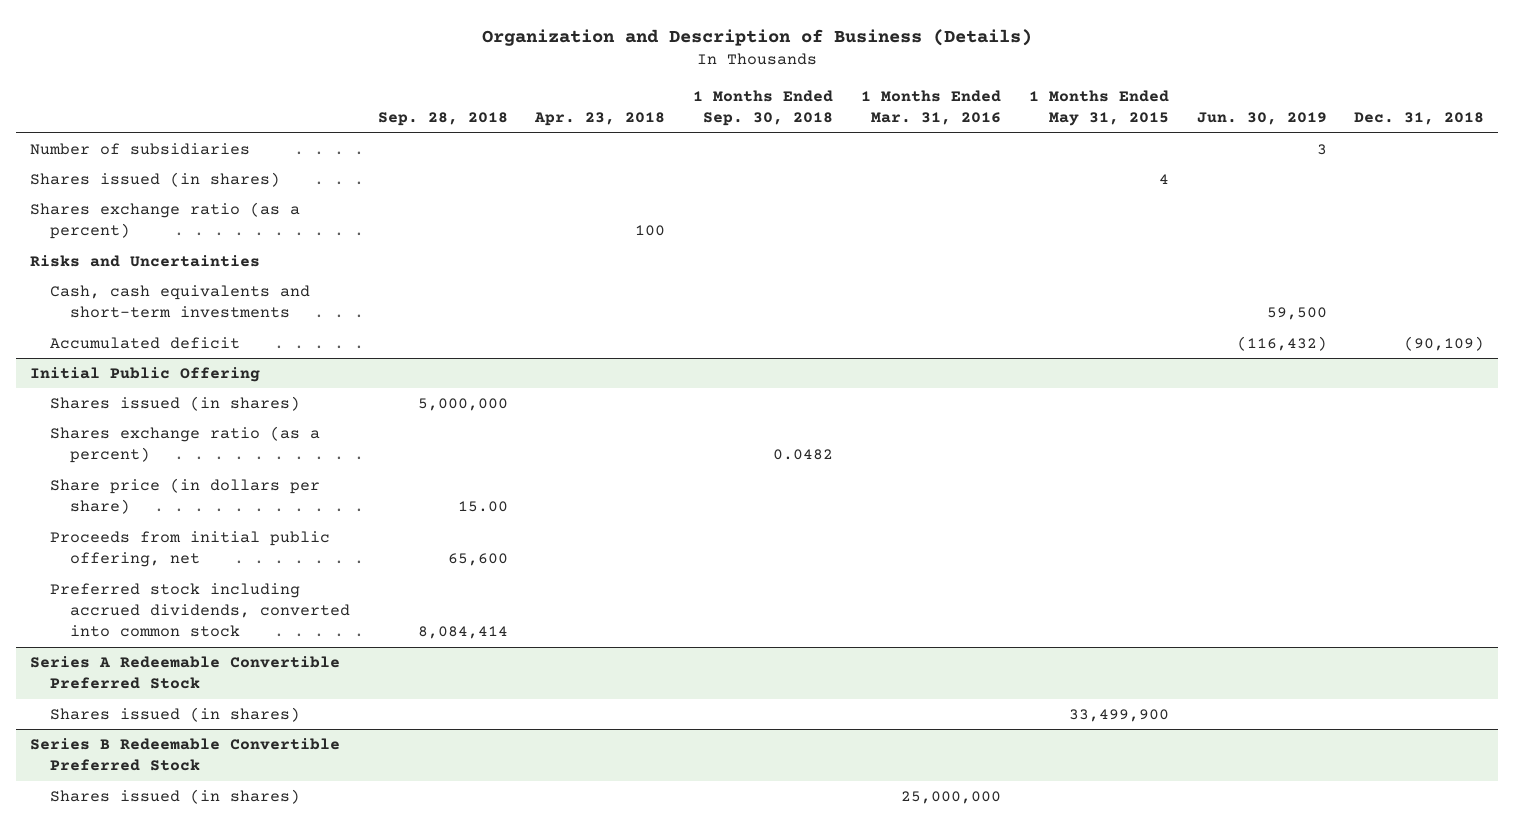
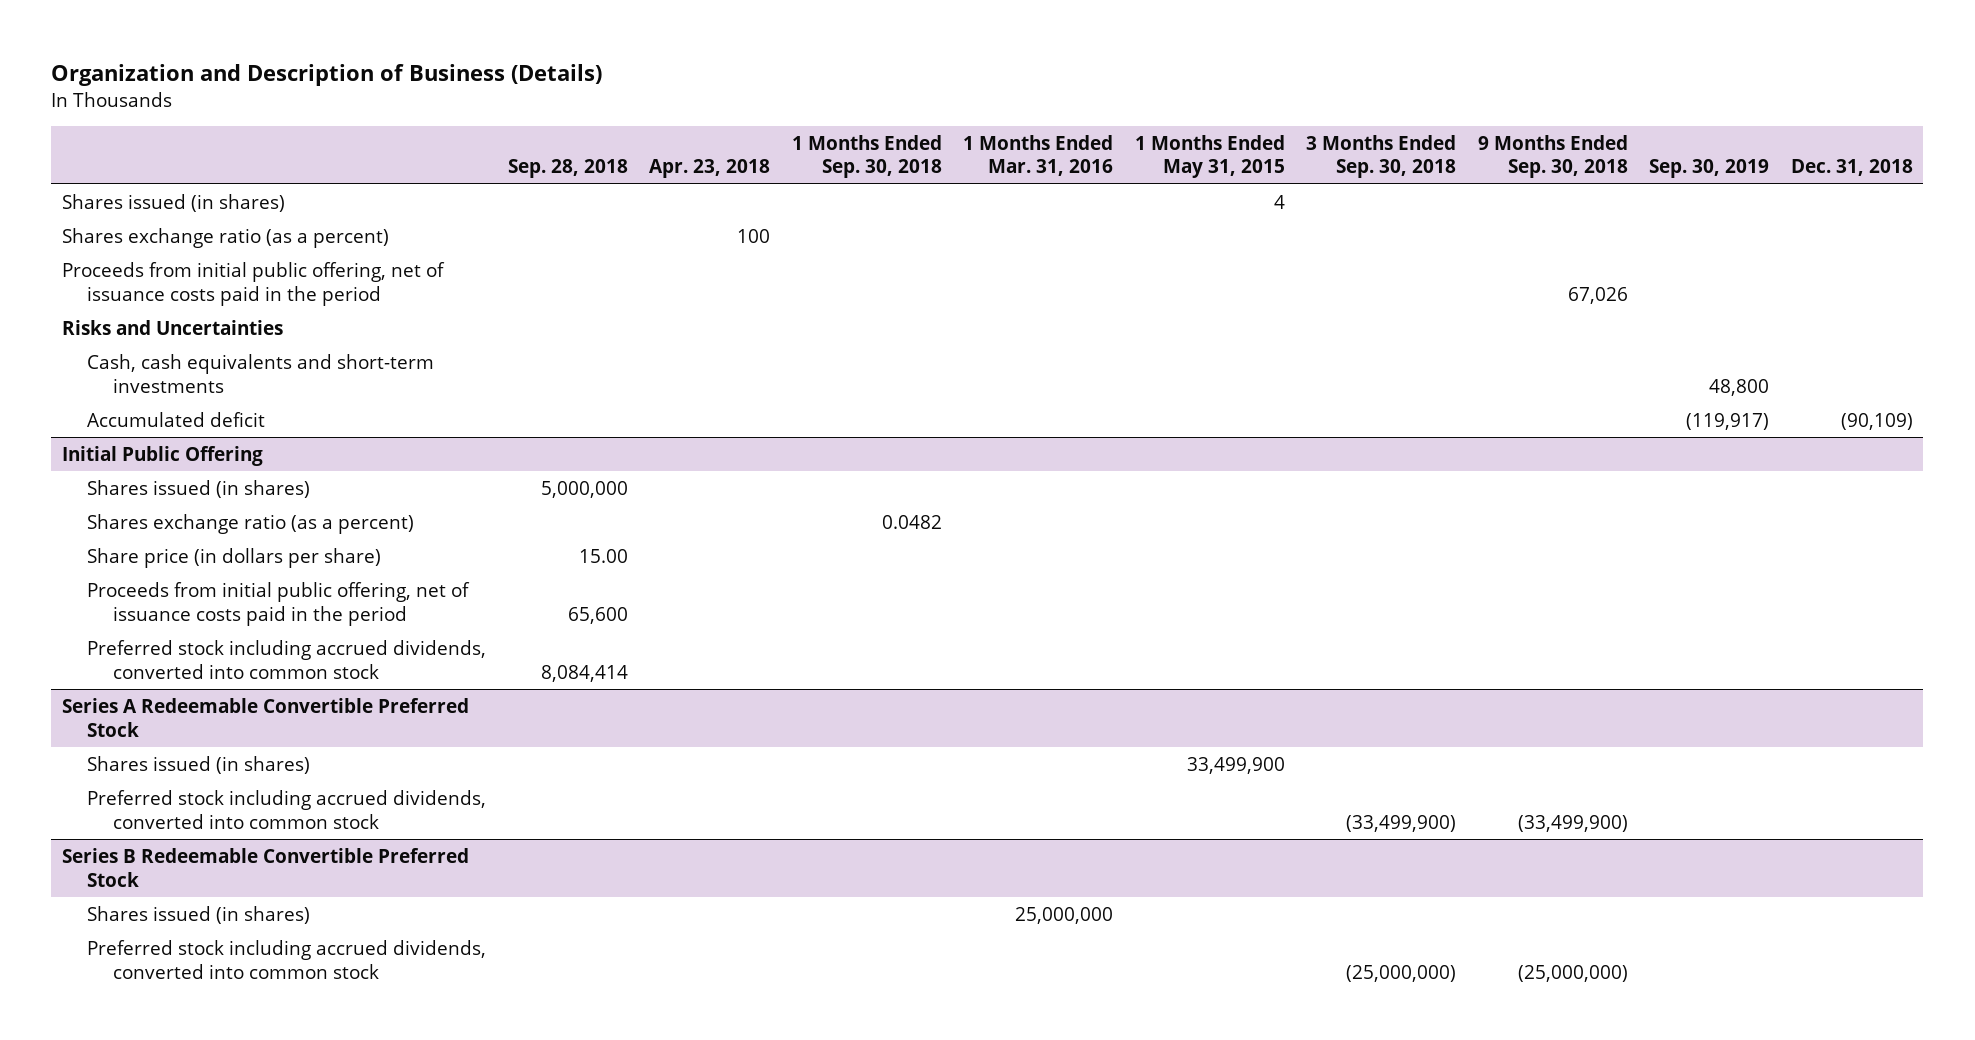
[1196,112,1327,126] Jun. 30, 2019 -> none
none -> [1306,134,1457,179] 3 Months Ended Sep. 30, 2018
none -> [1477,134,1628,179] 9 Months Ended Sep. 30, 2018
none -> [1649,159,1770,179] Sep. 30, 2019
[29,143,250,156] Number of subsidiaries -> none
none -> [62,261,446,306] Proceeds from initial public offering, net of issuance costs paid in the period
[49,531,330,568] Proceeds from initial public offering, net -> [87,581,471,626] Proceeds from initial public offering, net of issuance costs paid in the period
none -> [87,789,487,829] Preferred stock including accrued dividends, converted into common stock
none -> [87,939,487,979] Preferred stock including accrued dividends, converted into common stock

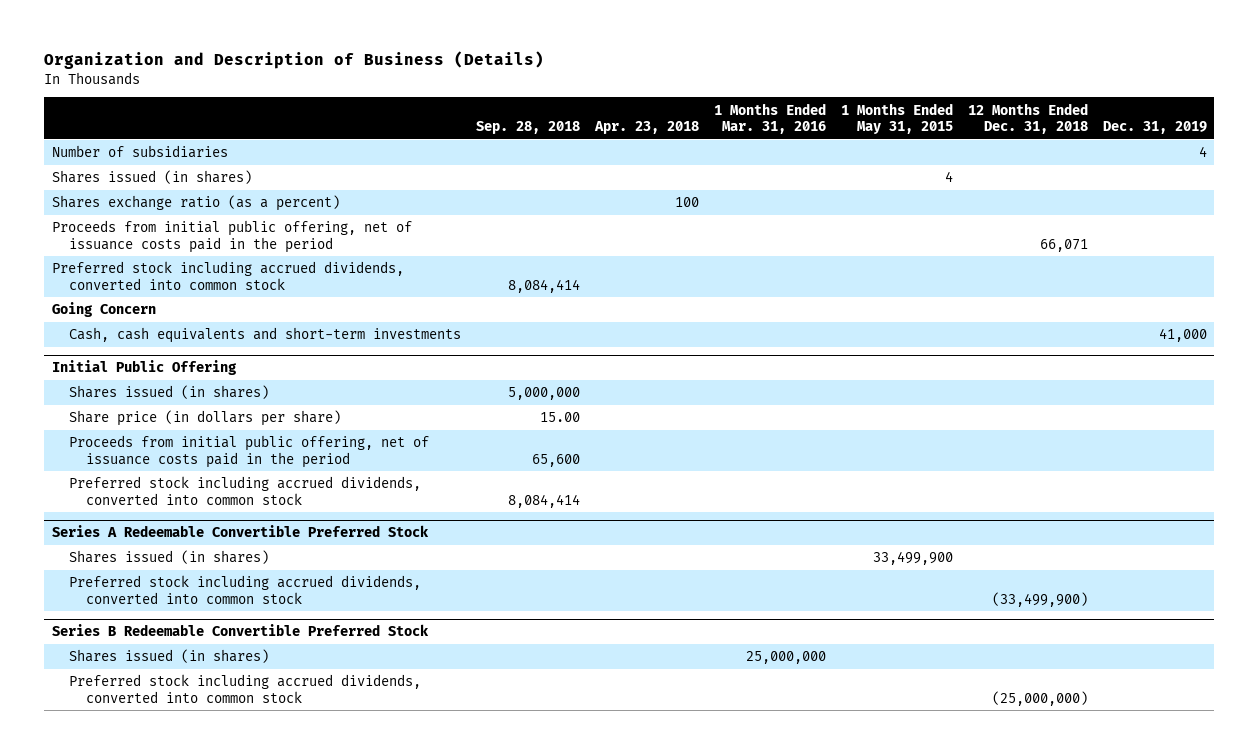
[791,134,942,179] 1 Months Ended Sep. 30, 2018 -> none
[1306,134,1457,179] 3 Months Ended Sep. 30, 2018 -> none
[1477,134,1628,179] 9 Months Ended Sep. 30, 2018 -> none
[1649,159,1770,179] Sep. 30, 2019 -> none
[1790,159,1913,177] Dec. 31, 2018 -> none
none -> [967,102,1088,134] 12 Months Ended Dec. 31, 2018
none -> [1102,120,1207,134] Dec. 31, 2019
none -> [51,145,228,159] Number of subsidiaries
[62,319,284,335] Risks and Uncertainties -> none
none -> [51,261,404,290] Preferred stock including accrued dividends, converted into common stock
none -> [51,302,156,318] Going Concern
[87,411,266,427] Accumulated deficit -> none
[87,513,415,534] Shares exchange ratio (as a percent) -> none

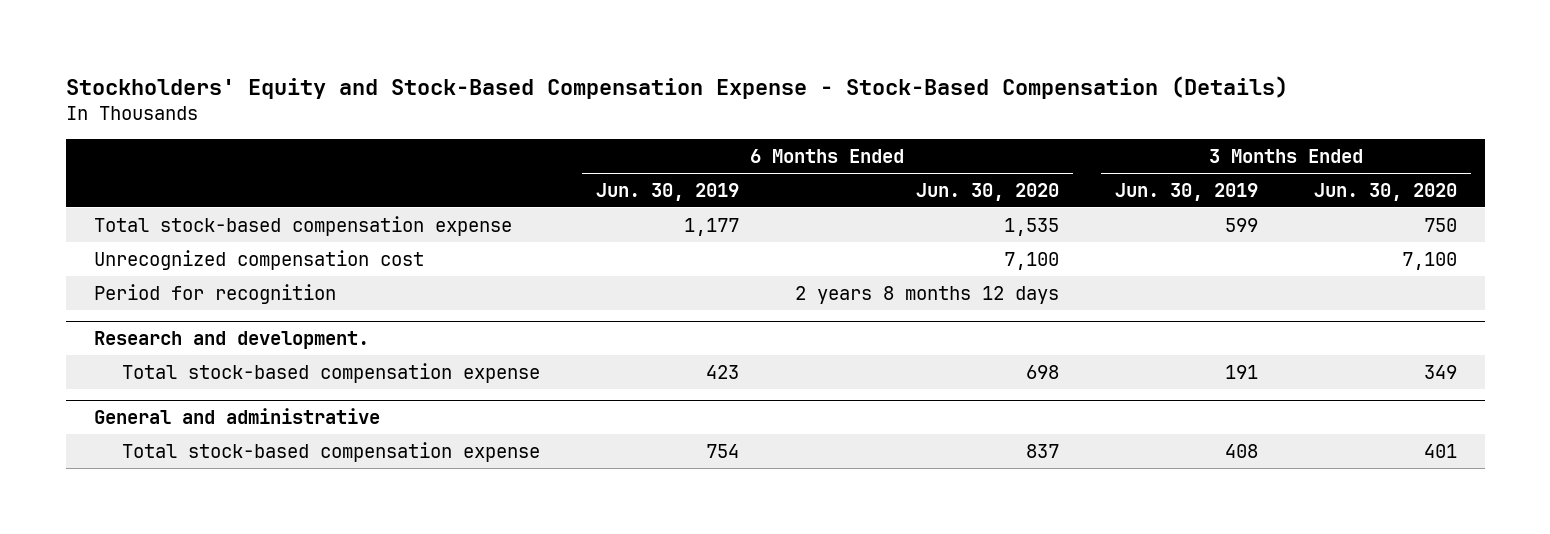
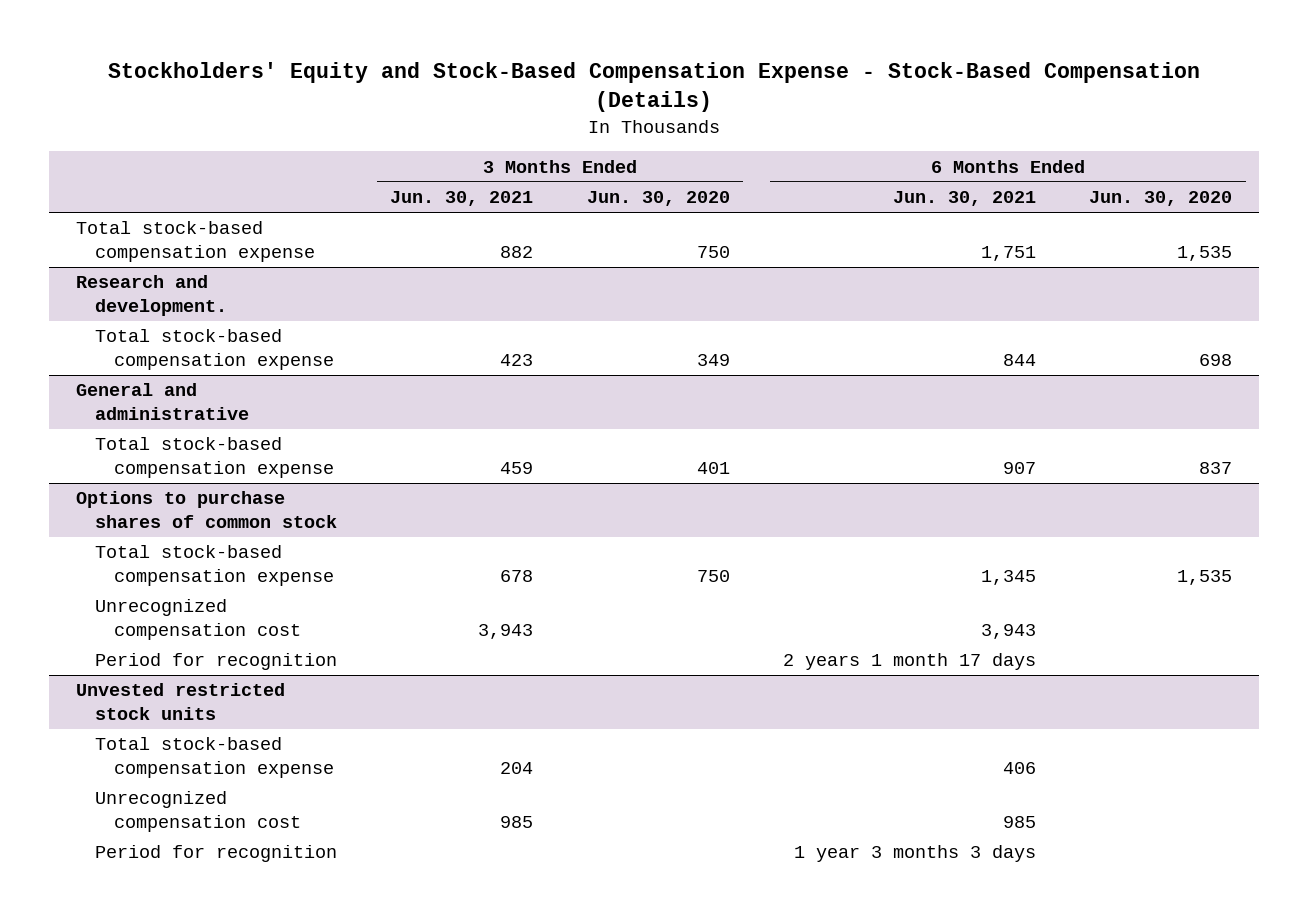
[595,182,739,201] Jun. 30, 2019 -> none
[1114,182,1258,201] Jun. 30, 2019 -> none
none -> [390,191,534,207] Jun. 30, 2021
none -> [893,191,1037,207] Jun. 30, 2021
[93,249,424,270] Unrecognized compensation cost -> none
[93,283,336,304] Period for recognition -> none
none -> [76,491,338,529] Options to purchase shares of common stock
none -> [95,545,334,587] Total stock-based compensation expense
none -> [95,599,301,641] Unrecognized compensation cost
none -> [95,653,338,671] Period for recognition
none -> [76,683,286,721] Unvested restricted stock units
none -> [95,737,334,779] Total stock-based compensation expense
none -> [95,791,301,833] Unrecognized compensation cost
none -> [95,845,338,863] Period for recognition

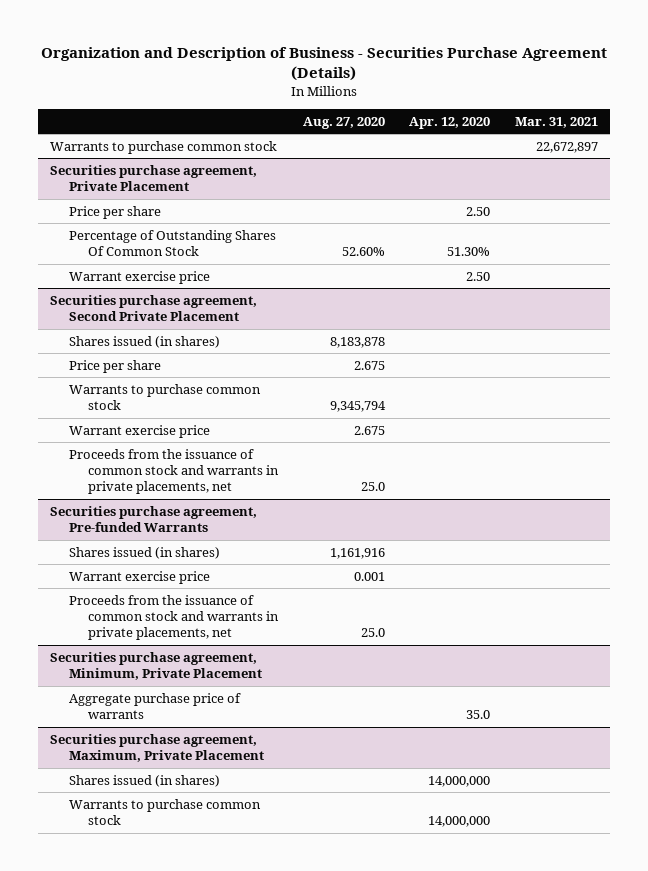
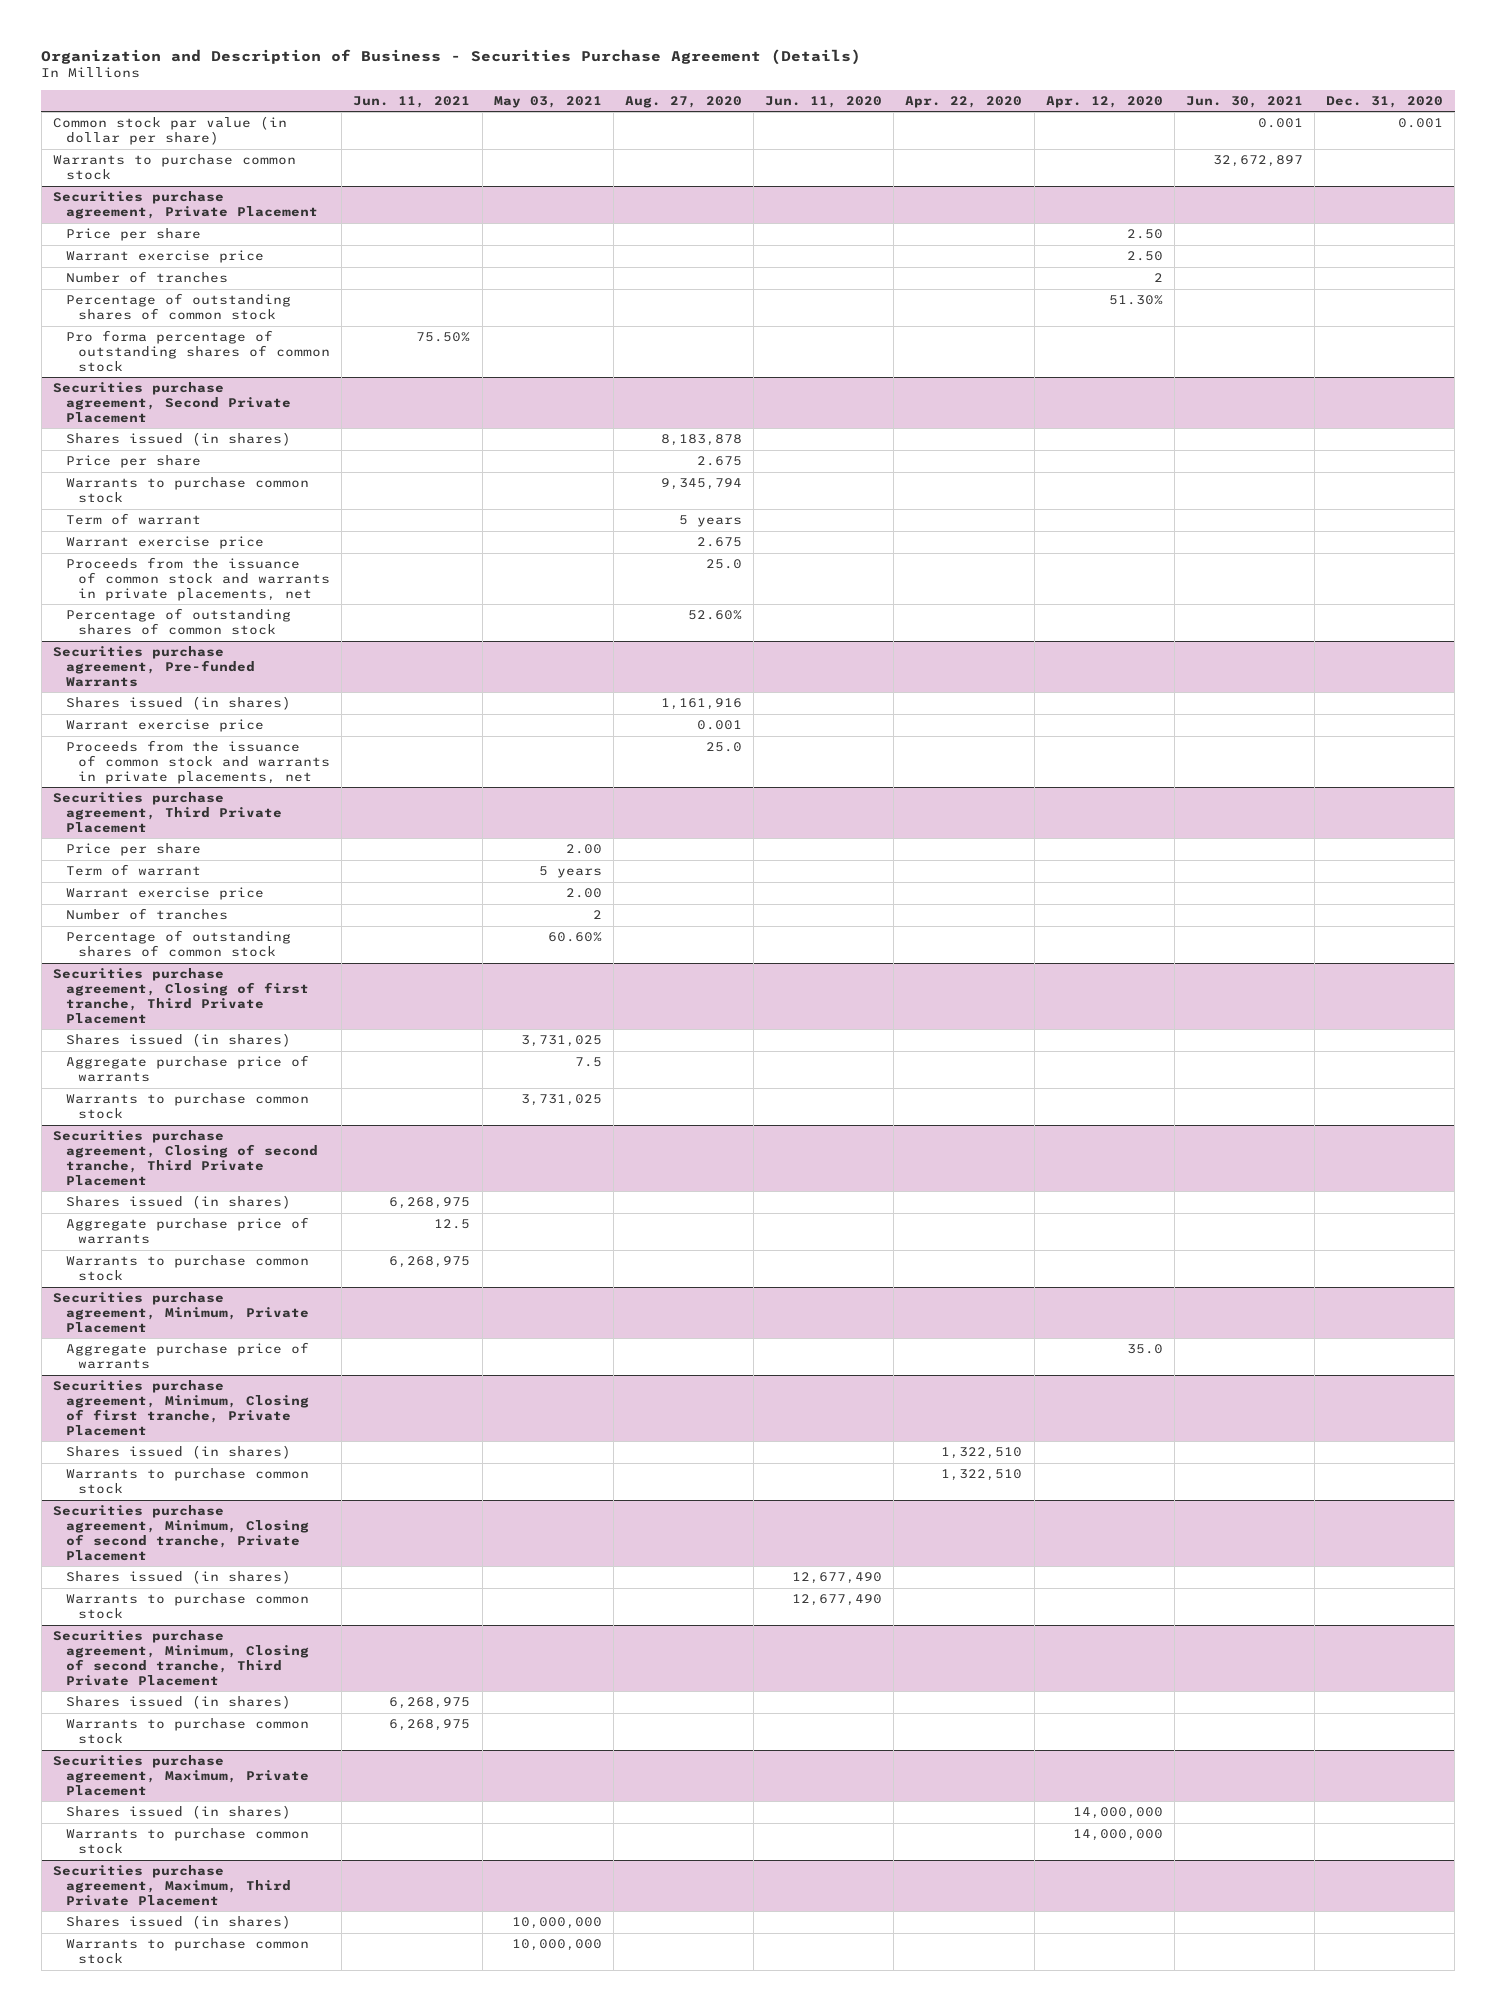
[514,116,598,128] Mar. 31, 2021 -> none
none -> [353,95,471,108] Jun. 11, 2021
none -> [493,95,602,108] May 03, 2021
none -> [765,95,883,108] Jun. 11, 2020
none -> [905,95,1023,108] Apr. 22, 2020
none -> [1185,95,1303,108] Jun. 30, 2021
none -> [1326,95,1444,108] Dec. 31, 2020
none -> [52,116,287,146] Common stock par value (in dollar per share)
[69,229,277,257] Percentage of Outstanding Shares Of Common Stock -> none
none -> [65,271,228,284] Number of tranches
none -> [65,293,291,321] Percentage of outstanding shares of common stock
none -> [65,330,331,372] Pro forma percentage of outstanding shares of common stock
none -> [65,513,201,526] Term of warrant
none -> [65,608,291,636] Percentage of outstanding shares of common stock
none -> [52,792,282,833] Securities purchase agreement, Third Private Placement
none -> [65,843,201,857] Price per share
none -> [65,864,201,877] Term of warrant
none -> [65,887,264,901] Warrant exercise price
none -> [65,908,228,921] Number of tranches
none -> [65,930,291,958] Percentage of outstanding shares of common stock
none -> [52,968,309,1024] Securities purchase agreement, Closing of first tranche, Third Private Placement
none -> [65,1033,291,1048] Shares issued (in shares)
none -> [65,1055,309,1083] Aggregate purchase price of warrants
none -> [65,1093,309,1120] Warrants to purchase common stock
none -> [52,1130,318,1186] Securities purchase agreement, Closing of second tranche, Third Private Placement
none -> [65,1195,291,1210] Shares issued (in shares)
none -> [65,1217,309,1245] Aggregate purchase price of warrants
none -> [65,1255,309,1282] Warrants to purchase common stock
none -> [52,1380,309,1436] Securities purchase agreement, Minimum, Closing of first tranche, Private Placement
none -> [65,1445,291,1460] Shares issued (in shares)
none -> [65,1468,309,1495] Warrants to purchase common stock
none -> [52,1505,309,1561] Securities purchase agreement, Minimum, Closing of second tranche, Private Placement
none -> [65,1570,291,1585] Shares issued (in shares)
none -> [65,1593,309,1620] Warrants to purchase common stock
none -> [52,1630,309,1686] Securities purchase agreement, Minimum, Closing of second tranche, Third Private Placement
none -> [65,1695,291,1710] Shares issued (in shares)
none -> [65,1718,309,1745] Warrants to purchase common stock
none -> [52,1865,291,1906] Securities purchase agreement, Maximum, Third Private Placement
none -> [65,1915,291,1930] Shares issued (in shares)
none -> [65,1938,309,1965] Warrants to purchase common stock

